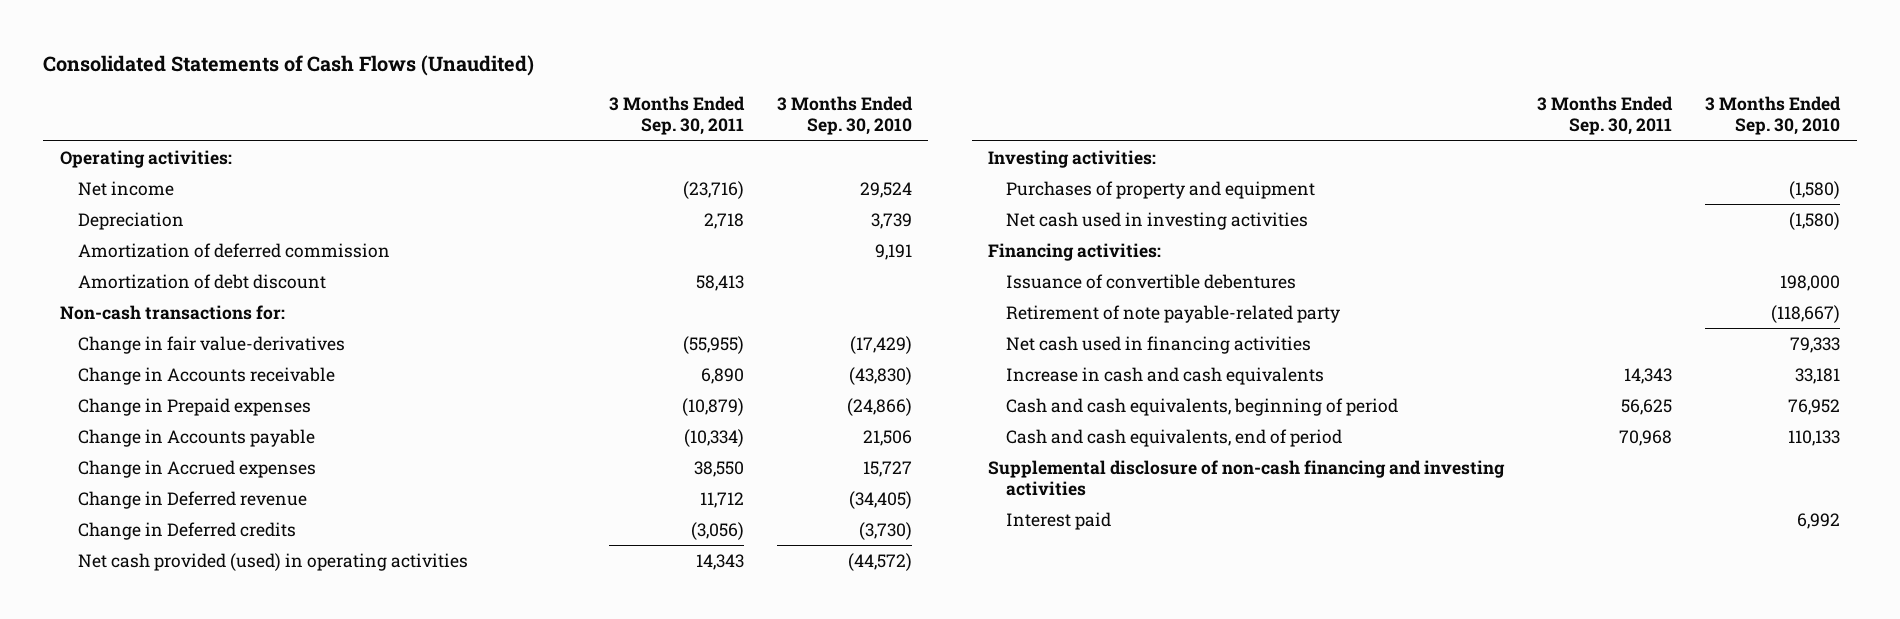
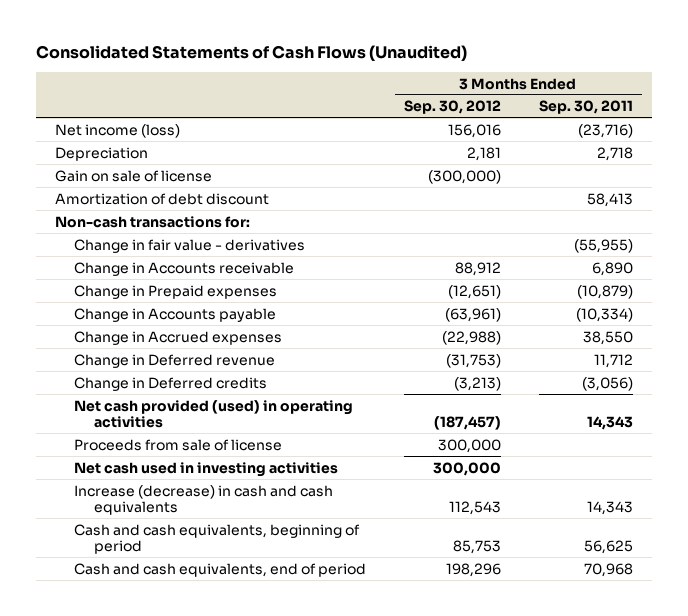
[776,96,913,136] 3 Months Ended Sep. 30, 2010 -> none
none -> [404,100,502,115] Sep. 30, 2012
[59,149,232,168] Operating activities: -> none
[78,180,175,196] Net income -> [54,123,180,138] Net income (loss)
[78,242,391,258] Amortization of deferred commission -> none
none -> [54,169,212,182] Gain on sale of license
[78,335,346,354] Change in fair value-derivatives -> [74,238,306,253] Change in fair value - derivatives
[988,149,1157,168] Investing activities: -> none
[1006,180,1316,199] Purchases of property and equipment -> none
none -> [74,438,283,451] Proceeds from sale of license
[988,242,1162,261] Financing activities: -> none
[1006,273,1297,289] Issuance of convertible debentures -> none
[1006,304,1341,323] Retirement of note payable-related party -> none
[1006,335,1312,354] Net cash used in financing activities -> none
[1006,366,1325,385] Increase in cash and cash equivalents -> [74,484,334,516] Increase (decrease) in cash and cash equivalents
[988,459,1506,497] Supplemental disclosure of non-cash financing and investing activities -> none
[1006,511,1112,530] Interest paid -> none

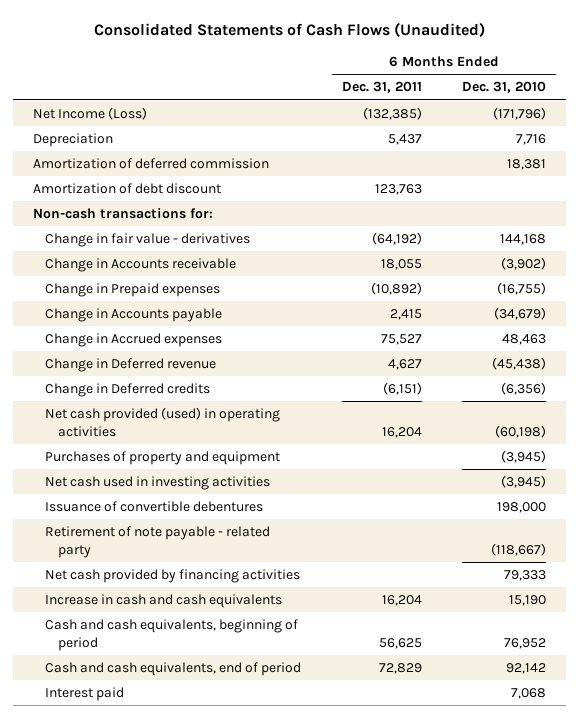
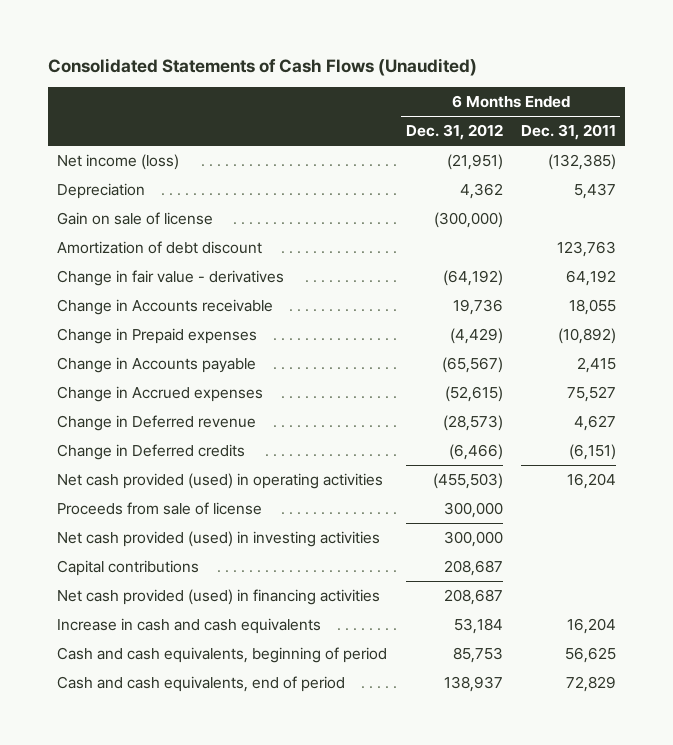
[461,81,546,94] Dec. 31, 2010 -> none
none -> [405,124,503,141] Dec. 31, 2012
[33,107,148,121] Net Income (Loss) -> [57,153,180,170] Net income (loss)
[33,158,270,170] Amortization of deferred commission -> none
none -> [57,211,214,225] Gain on sale of license
[33,208,214,220] Non-cash transactions for: -> none
[371,232,422,246] (64,192) -> [565,269,616,286] 64,192
[45,451,281,466] Purchases of property and equipment -> none
[45,501,264,513] Issuance of convertible debentures -> none
[45,526,271,559] Retirement of note payable - related party -> none
none -> [57,501,263,515] Proceeds from sale of license
[45,476,271,491] Net cash used in investing activities -> [57,530,381,547] Net cash provided (used) in investing activities
none -> [57,559,200,576] Capital contributions
[45,569,301,584] Net cash provided by financing activities -> [57,588,381,605] Net cash provided (used) in financing activities
[45,687,125,702] Interest paid -> none

